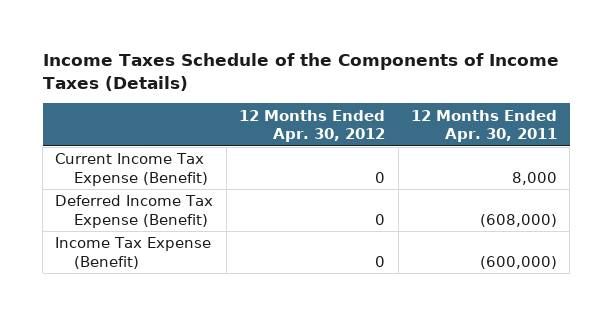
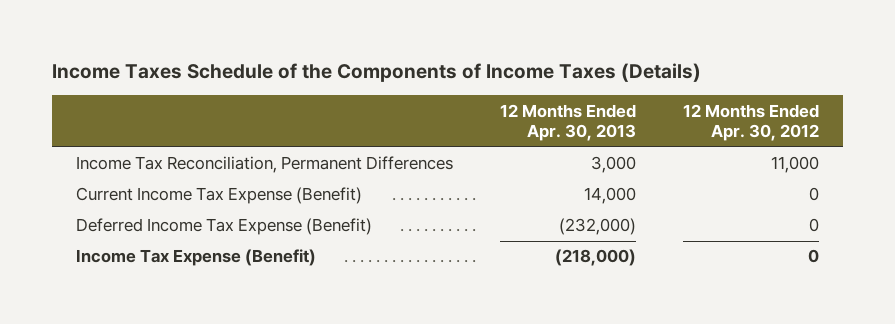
[410,109,557,143] 12 Months Ended Apr. 30, 2011 -> none
none -> [500,103,637,141] 12 Months Ended Apr. 30, 2013
none -> [75,156,453,174] Income Tax Reconciliation, Permanent Differences

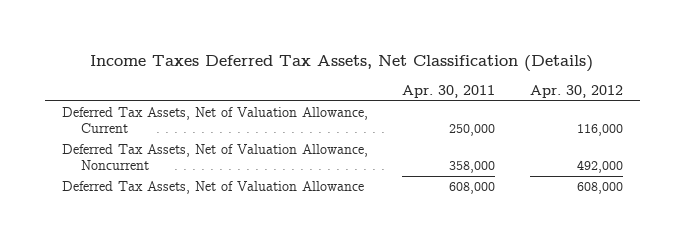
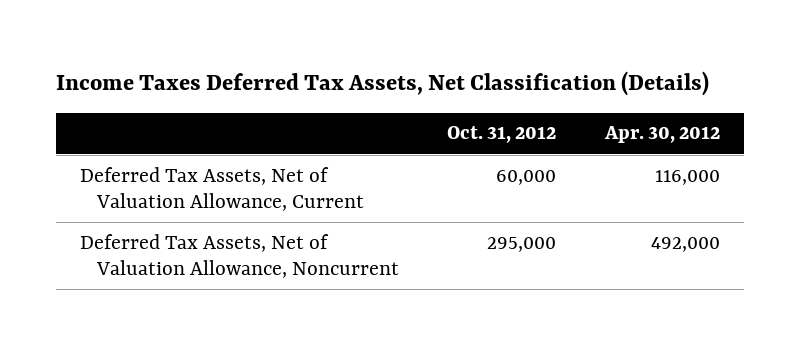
[402,84,496,98] Apr. 30, 2011 -> none
none -> [447,126,557,144] Oct. 31, 2012
[61,181,364,195] Deferred Tax Assets, Net of Valuation Allowance -> none

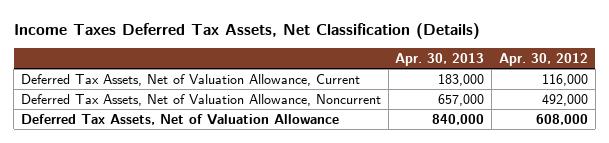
[447,126,557,144] Oct. 31, 2012 -> none
none -> [395,53,485,67] Apr. 30, 2013
none -> [21,113,340,125] Deferred Tax Assets, Net of Valuation Allowance

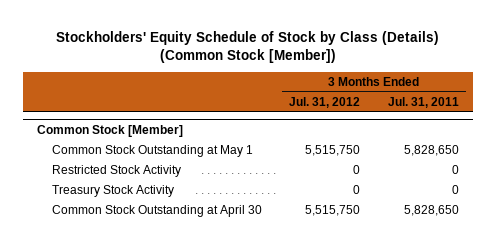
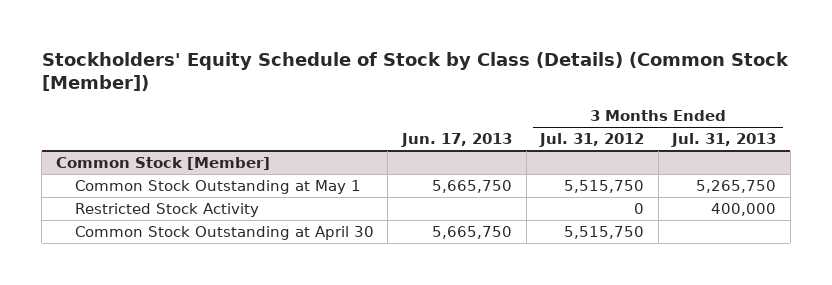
[387,96,459,108] Jul. 31, 2011 -> none
none -> [400,133,512,148] Jun. 17, 2013
none -> [671,133,777,148] Jul. 31, 2013
[51,185,174,198] Treasury Stock Activity -> none

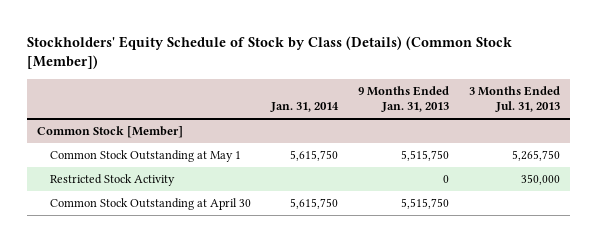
[400,133,512,148] Jun. 17, 2013 -> none
[539,133,645,148] Jul. 31, 2012 -> none
none -> [270,102,340,113] Jan. 31, 2014
none -> [357,86,449,113] 9 Months Ended Jan. 31, 2013
[711,203,777,217] 400,000 -> [520,174,560,186] 350,000

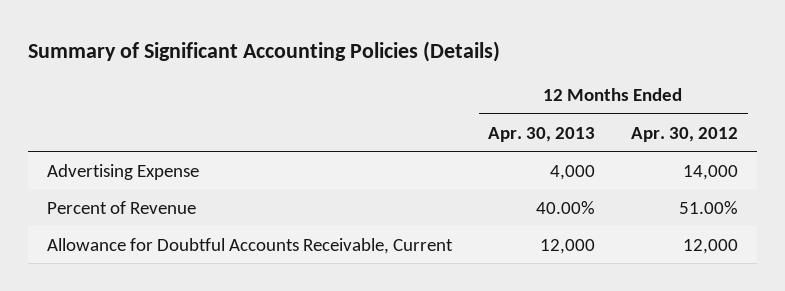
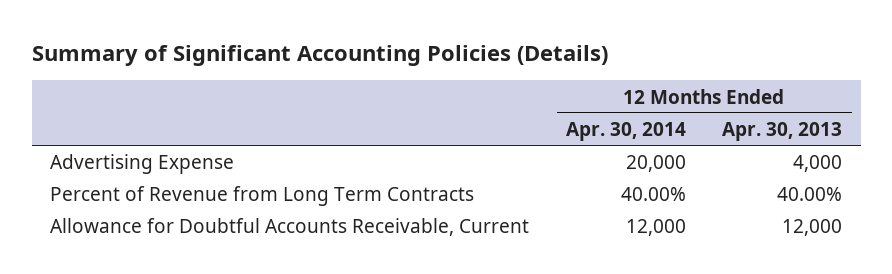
[631,126,739,142] Apr. 30, 2012 -> none
none -> [565,122,686,142] Apr. 30, 2014
[46,200,196,214] Percent of Revenue -> [49,186,474,207] Percent of Revenue from Long Term Contracts

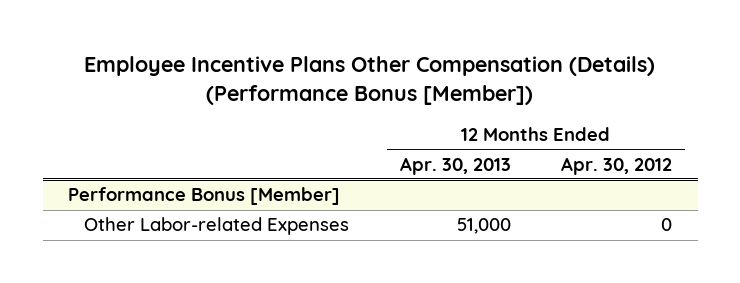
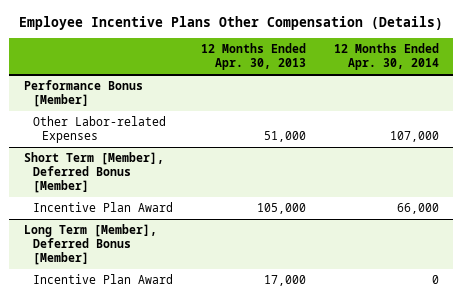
[84,55,656,105] Employee Incentive Plans Other Compensation (Details) (Performance Bonus [Member]) -> [19,16,444,31] Employee Incentive Plans Other Compensation (Details)
[561,156,673,175] Apr. 30, 2012 -> none
none -> [333,43,439,71] 12 Months Ended Apr. 30, 2014
none -> [23,151,164,194] Short Term [Member], Deferred Bonus [Member]
none -> [32,201,173,212] Incentive Plan Award
none -> [23,223,157,266] Long Term [Member], Deferred Bonus [Member]
none -> [32,273,173,284] Incentive Plan Award

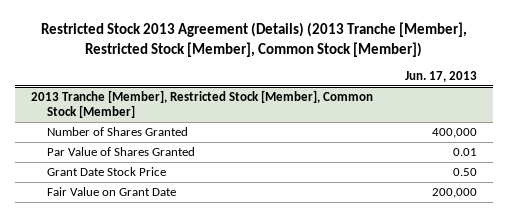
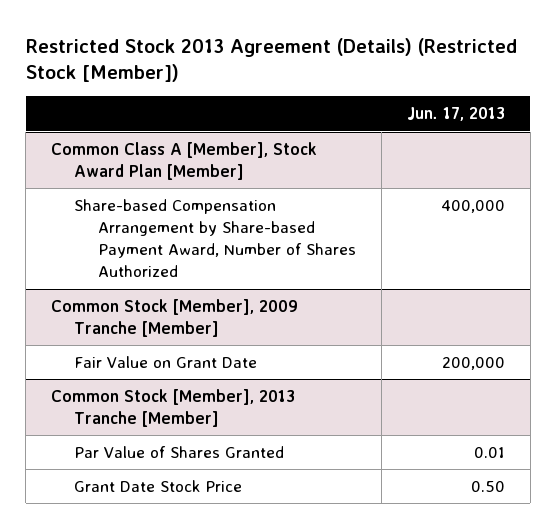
[41,22,468,57] Restricted Stock 2013 Agreement (Details) (2013 Tranche [Member], Restricted Stock [Member], Common Stock [Member]) -> [25,37,517,83] Restricted Stock 2013 Agreement (Details) (Restricted Stock [Member])
[46,126,188,136] Number of Shares Granted -> none
none -> [51,141,318,181] Common Class A [Member], Stock Award Plan [Member]
none -> [74,198,356,278] Share-based Compensation Arrangement by Share-based Payment Award, Number of Shares Authorized
none -> [51,298,299,338] Common Stock [Member], 2009 Tranche [Member]
none -> [74,355,258,368] Fair Value on Grant Date
[31,89,374,118] 2013 Tranche [Member], Restricted Stock [Member], Common Stock [Member] -> [51,388,296,428] Common Stock [Member], 2013 Tranche [Member]
[46,186,176,196] Fair Value on Grant Date -> none

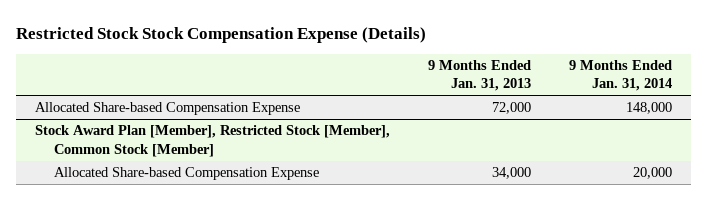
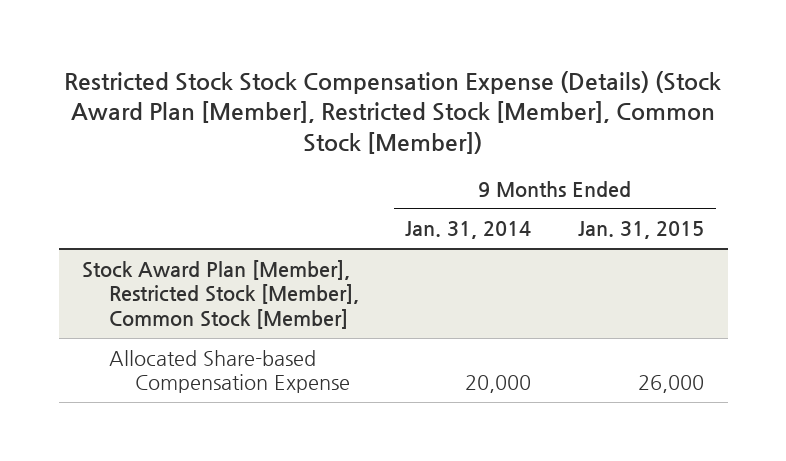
[16,26,427,43] Restricted Stock Stock Compensation Expense (Details) -> [64,71,722,154] Restricted Stock Stock Compensation Expense (Details) (Stock Award Plan [Member], Restricted Stock [Member], Common Stock [Member])
[428,59,532,92] 9 Months Ended Jan. 31, 2013 -> none
none -> [578,221,705,240] Jan. 31, 2015
[35,102,301,116] Allocated Share-based Compensation Expense -> none

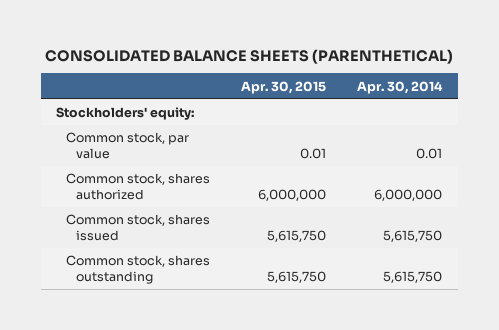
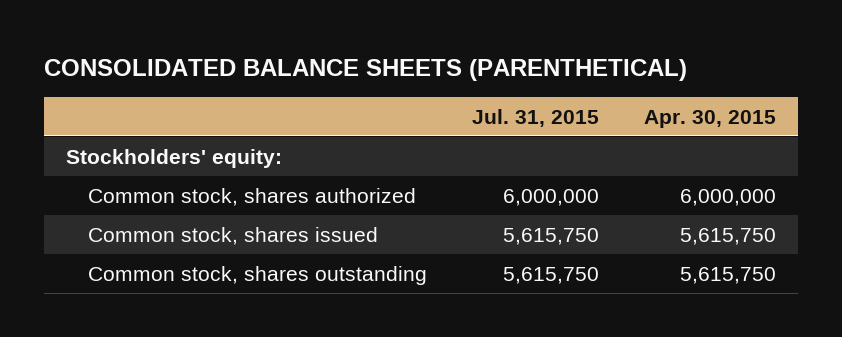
[357,80,444,94] Apr. 30, 2014 -> none
none -> [471,108,599,127] Jul. 31, 2015
[66,132,190,160] Common stock, par value -> none

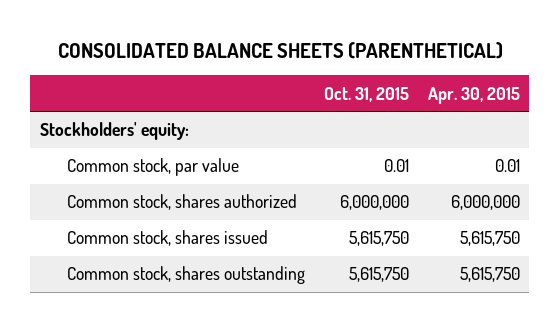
[471,108,599,127] Jul. 31, 2015 -> none
none -> [324,86,410,102] Oct. 31, 2015
none -> [67,158,240,177] Common stock, par value

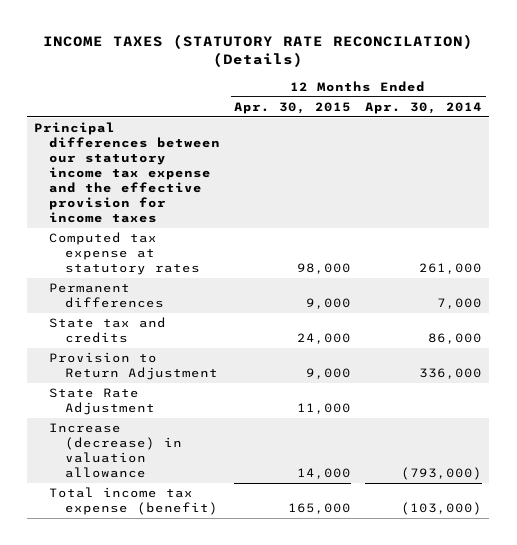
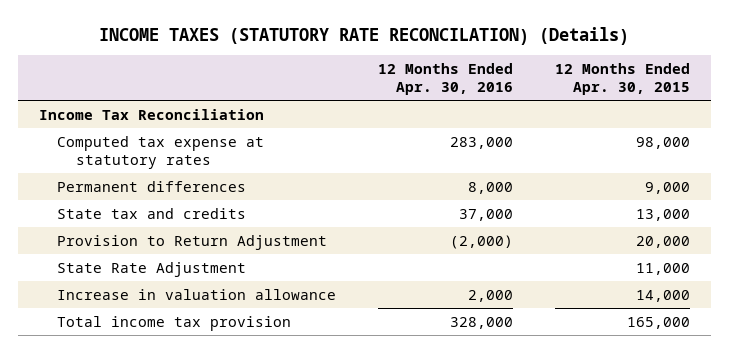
[365,101,483,114] Apr. 30, 2014 -> none
none -> [378,63,514,96] 12 Months Ended Apr. 30, 2016
[34,122,221,224] Principal differences between our statutory income tax expense and the effective provision for income taxes -> [38,108,264,120] Income Tax Reconciliation
[297,333,352,345] 24,000 -> [636,208,691,221] 13,000
[306,368,352,380] 9,000 -> [636,235,691,248] 20,000
[49,423,182,479] Increase (decrease) in valuation allowance -> [57,288,337,300] Increase in valuation allowance
[49,487,218,516] Total income tax expense (benefit) -> [57,315,292,331] Total income tax provision

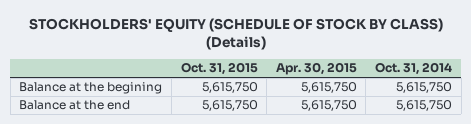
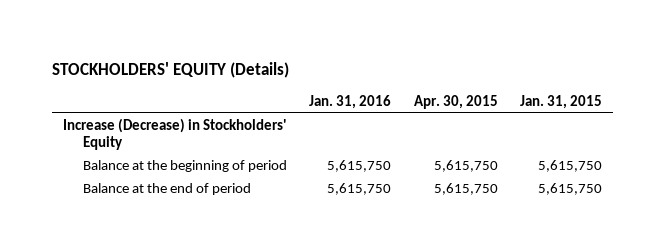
[28,17,443,51] STOCKHOLDERS' EQUITY (SCHEDULE OF STOCK BY CLASS) (Details) -> [52,62,290,79] STOCKHOLDERS' EQUITY (Details)
[180,62,258,76] Oct. 31, 2015 -> none
[375,62,453,76] Oct. 31, 2014 -> none
none -> [309,95,392,110] Jan. 31, 2016
none -> [519,95,602,110] Jan. 31, 2015
none -> [63,118,288,151] Increase (Decrease) in Stockholders' Equity
[19,82,163,95] Balance at the begining -> [83,160,288,173] Balance at the beginning of period
[19,100,131,111] Balance at the end -> [83,183,252,196] Balance at the end of period

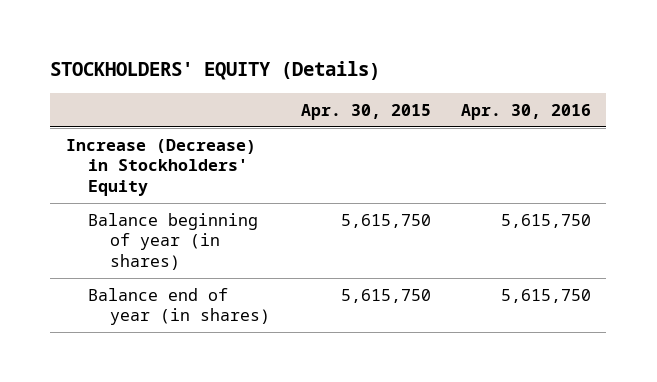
[309,95,392,110] Jan. 31, 2016 -> none
[519,95,602,110] Jan. 31, 2015 -> none
none -> [461,103,592,120] Apr. 30, 2016
[83,160,288,173] Balance at the beginning of period -> [87,212,258,270] Balance beginning of year (in shares)
[83,183,252,196] Balance at the end of period -> [87,287,271,326] Balance end of year (in shares)

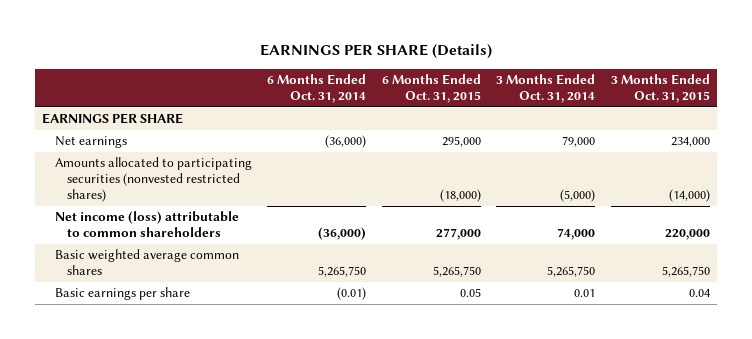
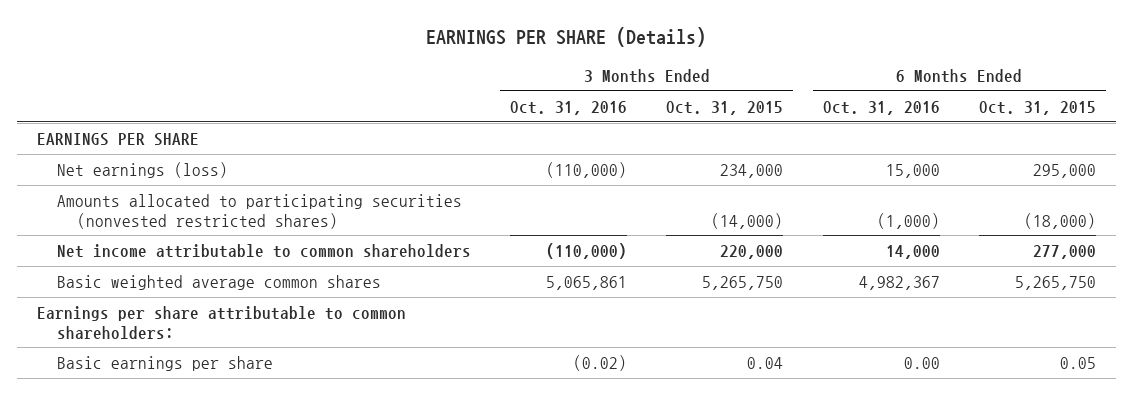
[267,74,367,104] 6 Months Ended Oct. 31, 2014 -> none
[496,74,596,104] 3 Months Ended Oct. 31, 2014 -> none
none -> [509,100,627,115] Oct. 31, 2016
none -> [822,100,940,115] Oct. 31, 2016
[54,136,127,149] Net earnings -> [56,161,228,178] Net earnings (loss)
[54,211,239,238] Net income (loss) attributable to common shareholders -> [56,243,471,258] Net income attributable to common shareholders
none -> [36,305,406,339] Earnings per share attributable to common shareholders:

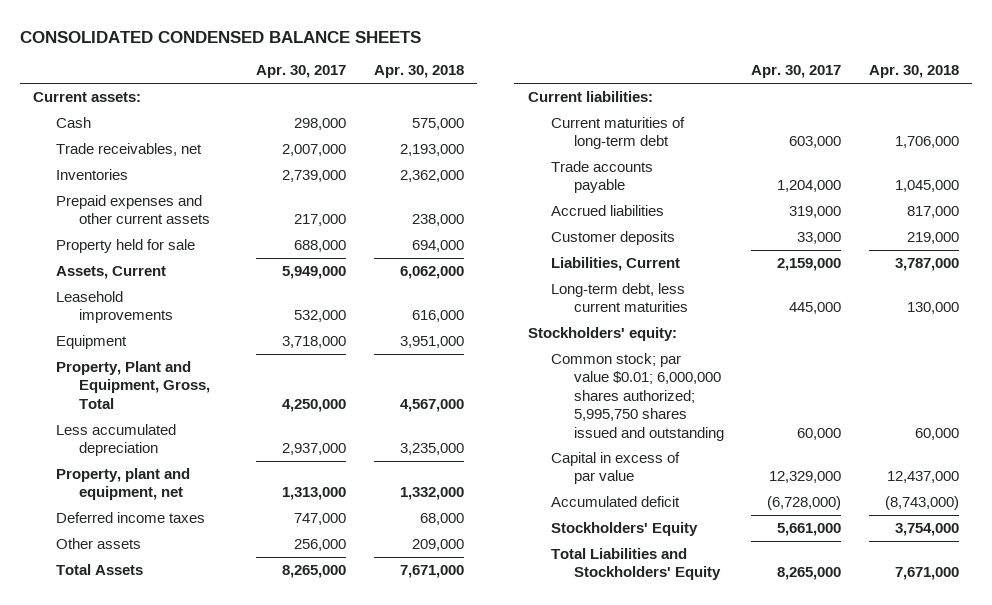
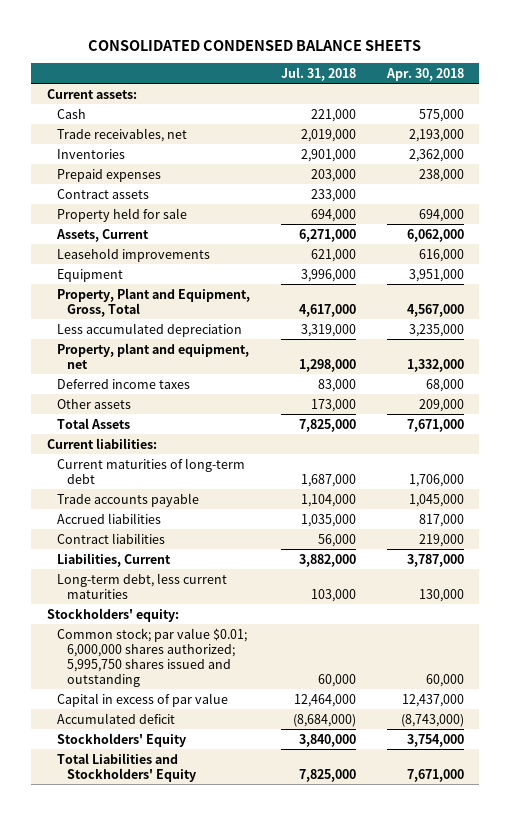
[256,65,347,79] Apr. 30, 2017 -> none
none -> [280,66,356,81] Jul. 31, 2018
[56,194,211,225] Prepaid expenses and other current assets -> [57,168,162,182] Prepaid expenses
none -> [57,188,150,199] Contract assets
[550,230,675,245] Customer deposits -> [57,532,166,544] Contract liabilities

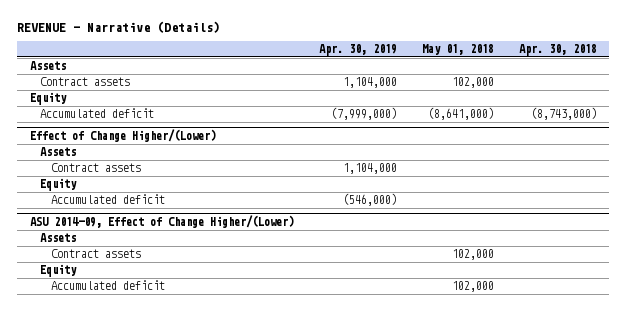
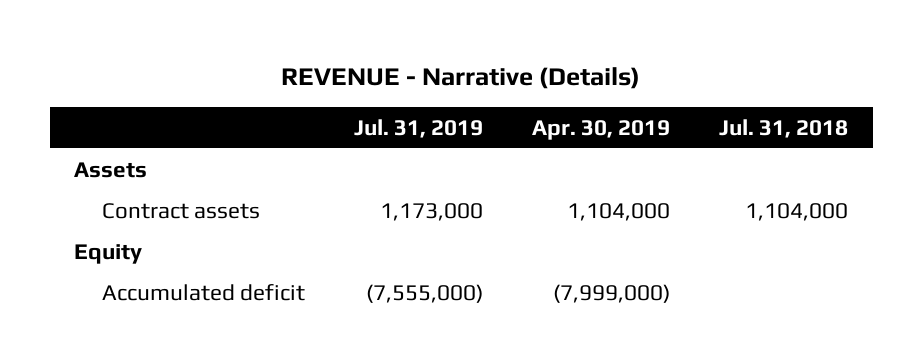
[421,44,494,56] May 01, 2018 -> none
[518,44,597,57] Apr. 30, 2018 -> none
none -> [354,118,484,138] Jul. 31, 2019
none -> [719,118,849,138] Jul. 31, 2018
[29,128,216,142] Effect of Change Higher/(Lower) -> none
[40,147,77,157] Assets -> none
[50,163,141,173] Contract assets -> none
[40,178,78,192] Equity -> none
[50,194,165,205] Accumulated deficit -> none
[29,214,294,228] ASU 2014-09, Effect of Change Higher/(Lower) -> none
[40,233,77,243] Assets -> none
[50,249,141,259] Contract assets -> none
[40,264,78,278] Equity -> none
[50,280,165,291] Accumulated deficit -> none

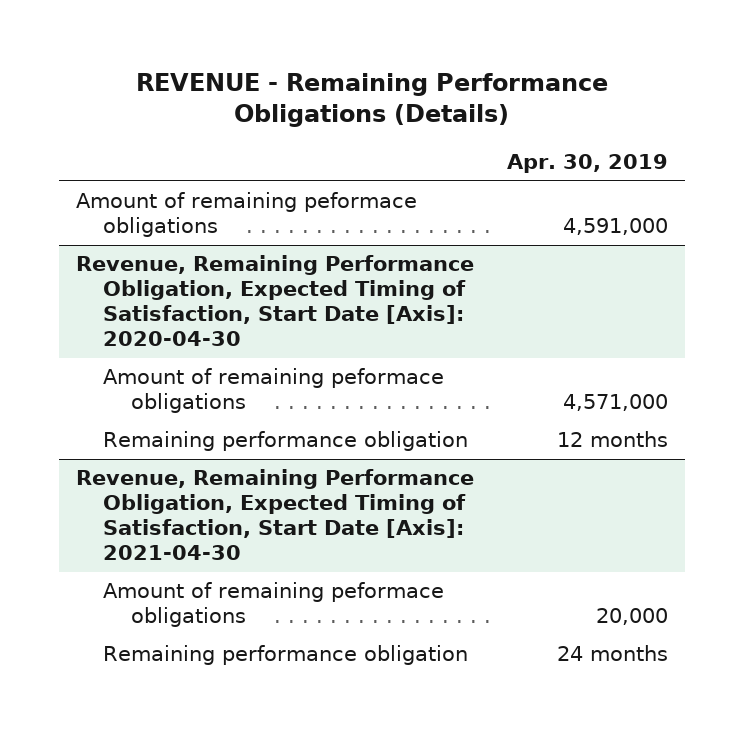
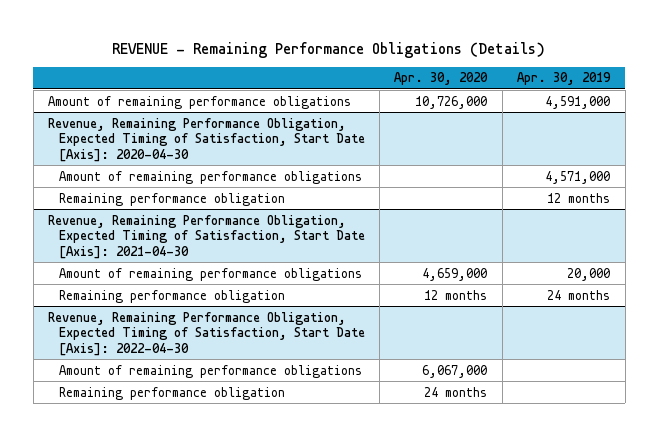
none -> [394,72,489,86] Apr. 30, 2020
[75,192,417,238] Amount of remaining peformace obligations -> [48,95,352,109] Amount of remaining performance obligations
[103,368,445,414] Amount of remaining peformace obligations -> [58,170,362,184] Amount of remaining performance obligations
[103,582,445,628] Amount of remaining peformace obligations -> [58,267,362,281] Amount of remaining performance obligations
none -> [48,311,365,356] Revenue, Remaining Performance Obligation, Expected Timing of Satisfaction, Start Date [Axis]: 2022-04-30
none -> [58,364,362,378] Amount of remaining performance obligations
none -> [58,386,285,400] Remaining performance obligation

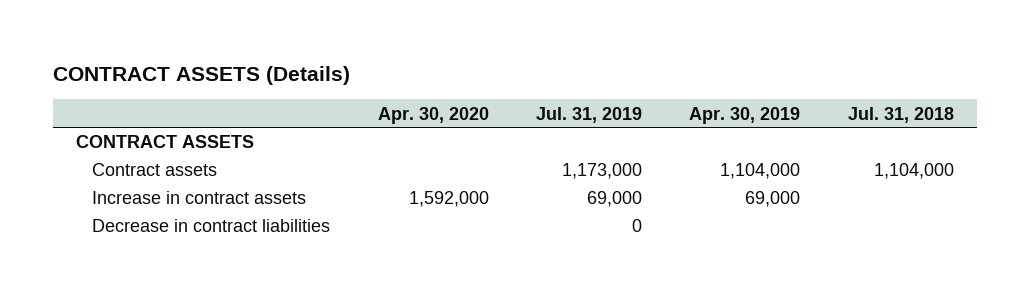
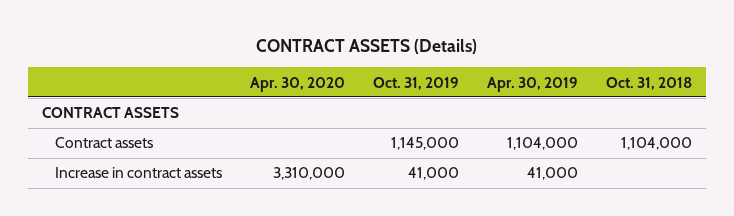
[535,106,642,123] Jul. 31, 2019 -> none
[847,106,954,123] Jul. 31, 2018 -> none
none -> [372,76,459,90] Oct. 31, 2019
none -> [605,76,692,90] Oct. 31, 2018
[92,219,331,233] Decrease in contract liabilities -> none
[408,191,489,208] 1,592,000 -> [272,167,345,181] 3,310,000
[745,191,801,208] 69,000 -> [526,167,578,181] 41,000

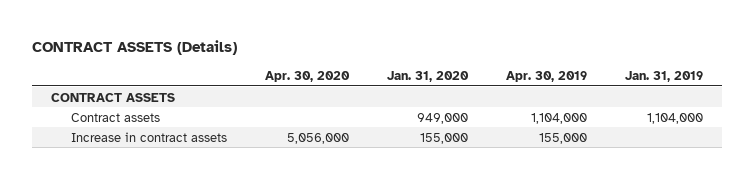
[372,76,459,90] Oct. 31, 2019 -> none
[605,76,692,90] Oct. 31, 2018 -> none
none -> [386,71,469,83] Jan. 31, 2020
none -> [624,71,703,83] Jan. 31, 2019
[272,167,345,181] 3,310,000 -> [286,132,349,144] 5,056,000
[526,167,578,181] 41,000 -> [538,132,587,144] 155,000

